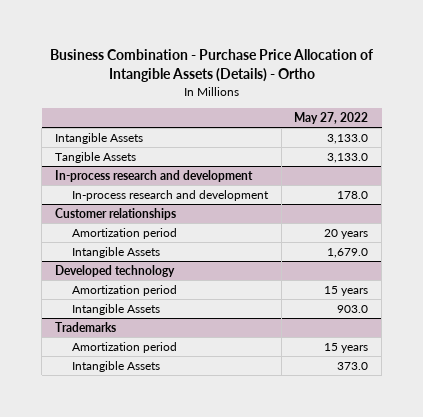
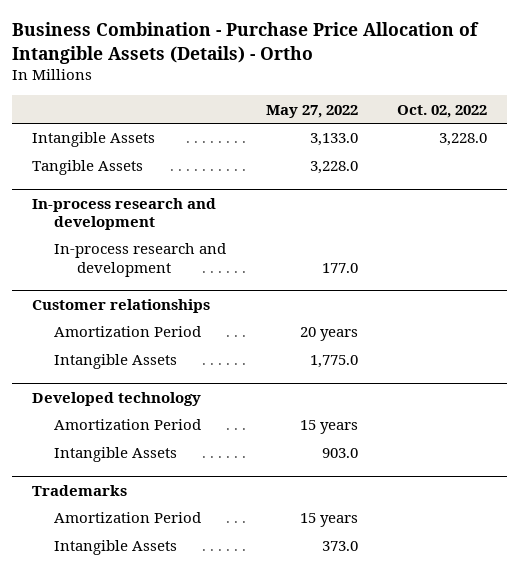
none -> [397,104,488,118] Oct. 02, 2022
[327,153,369,164] 3,133.0 -> [309,161,358,175] 3,228.0
[337,191,369,200] 178.0 -> [321,262,358,273] 177.0
[71,228,177,240] Amortization period -> [54,326,202,338] Amortization Period
[327,248,369,259] 1,679.0 -> [309,355,358,369] 1,775.0
[71,285,177,297] Amortization period -> [54,419,202,431] Amortization Period
[71,342,177,354] Amortization period -> [54,512,202,524] Amortization Period

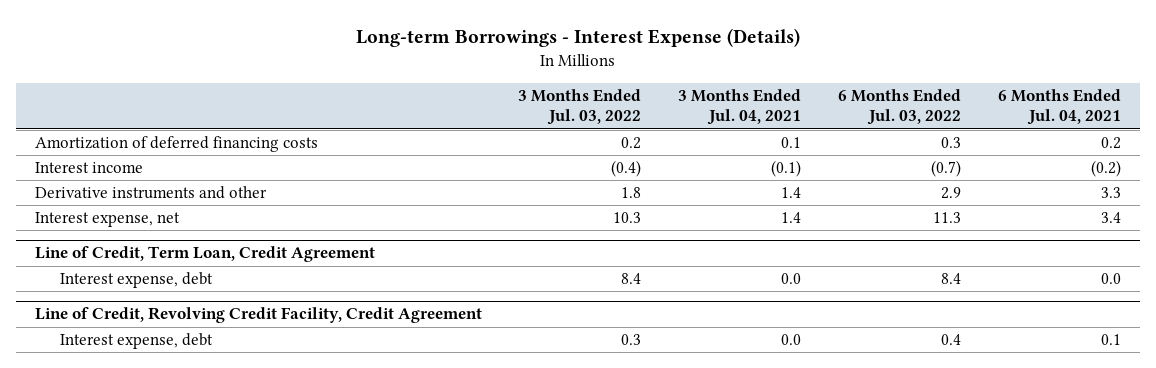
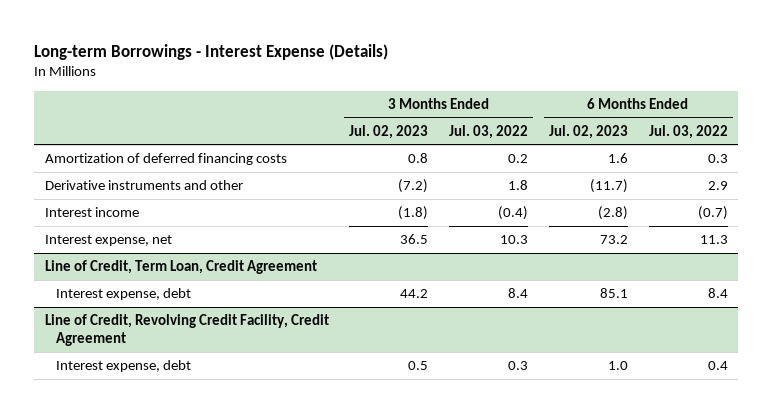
[678,89,802,126] 3 Months Ended Jul. 04, 2021 -> none
[998,89,1122,126] 6 Months Ended Jul. 04, 2021 -> none
none -> [349,124,429,139] Jul. 02, 2023
none -> [548,124,628,139] Jul. 02, 2023
[34,162,143,174] Interest income -> [44,207,139,218] Interest income

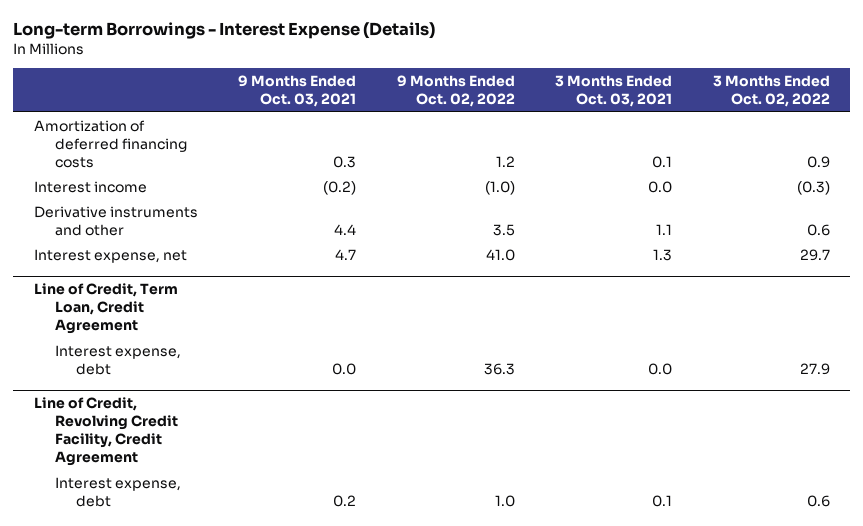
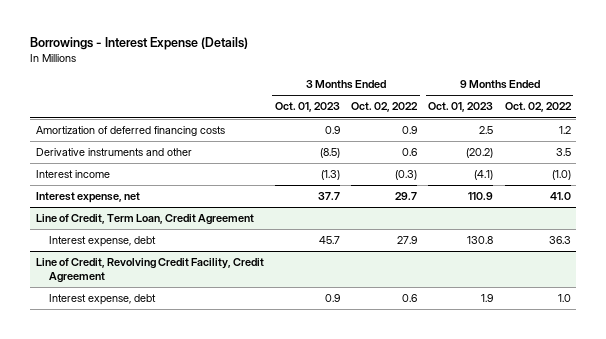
[13,22,436,40] Long-term Borrowings - Interest Expense (Details) -> [30,37,249,51] Borrowings - Interest Expense (Details)
[238,75,357,108] 9 Months Ended Oct. 03, 2021 -> none
[555,75,673,108] 3 Months Ended Oct. 03, 2021 -> none
none -> [275,102,341,113] Oct. 01, 2023
none -> [428,102,494,113] Oct. 01, 2023
[33,180,147,193] Interest income -> [35,170,110,179] Interest income

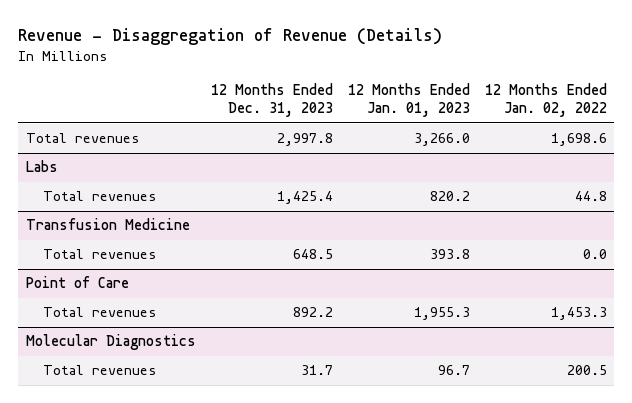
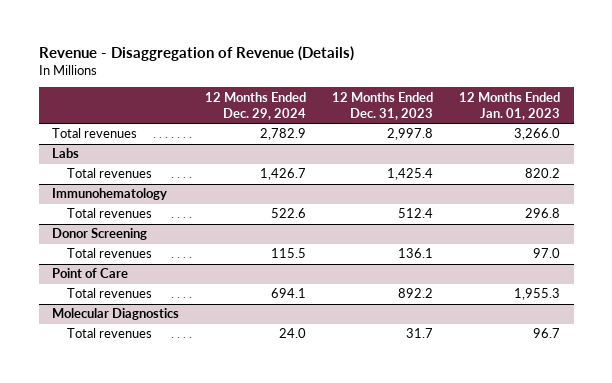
[484,83,607,118] 12 Months Ended Jan. 02, 2022 -> none
none -> [204,91,306,120] 12 Months Ended Dec. 29, 2024
[25,218,190,231] Transfusion Medicine -> none
none -> [51,188,167,201] Immunohematology
[292,249,333,260] 648.5 -> [398,208,434,219] 512.4
[429,249,470,260] 393.8 -> [525,208,561,219] 296.8
none -> [51,228,147,241] Donor Screening
none -> [67,248,153,259] Total revenues

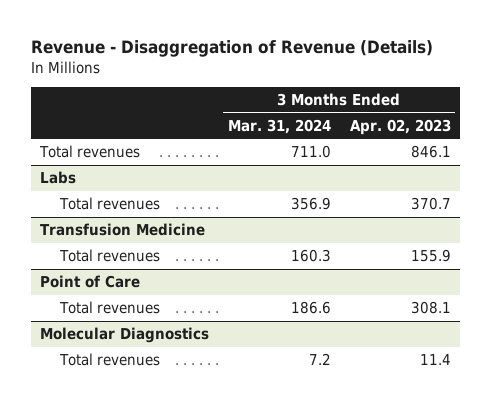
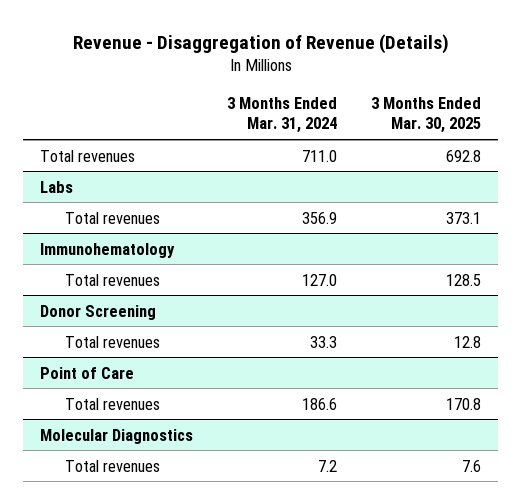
[349,118,451,135] Apr. 02, 2023 -> none
none -> [371,96,482,134] 3 Months Ended Mar. 30, 2025
[40,223,206,237] Transfusion Medicine -> none
none -> [40,242,176,258] Immunohematology
[290,249,331,263] 160.3 -> [302,273,338,286] 127.0
none -> [40,304,157,320] Donor Screening
none -> [64,335,160,348] Total revenues

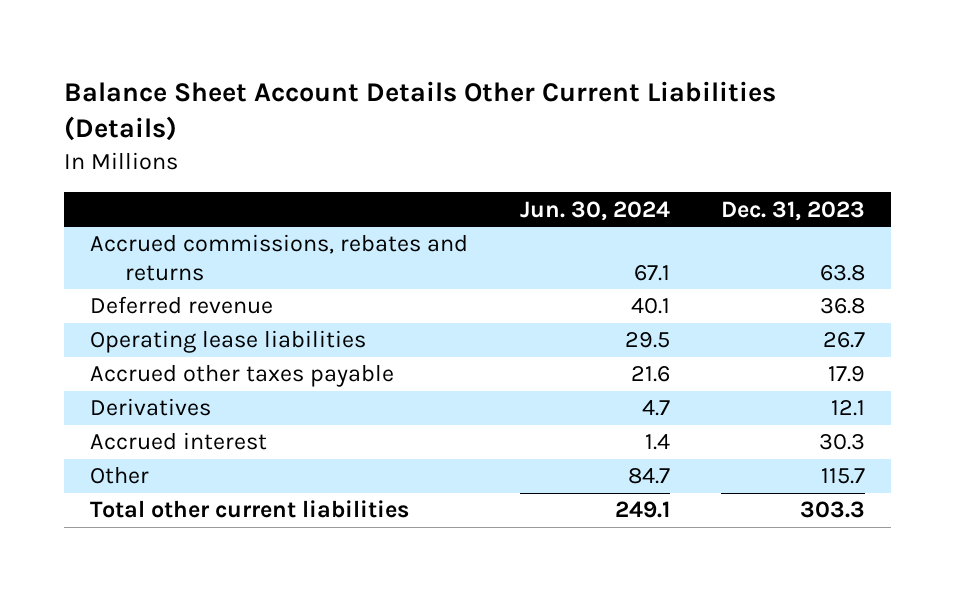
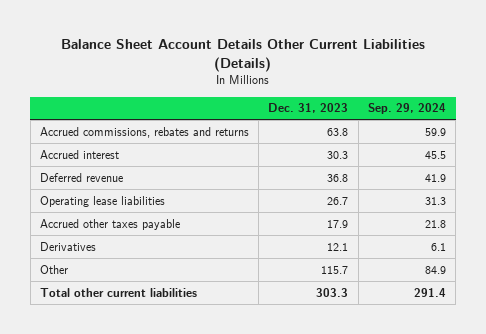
[519,200,670,221] Jun. 30, 2024 -> none
none -> [368,103,447,115] Sep. 29, 2024
[90,432,268,451] Accrued interest -> [39,149,119,159] Accrued interest

